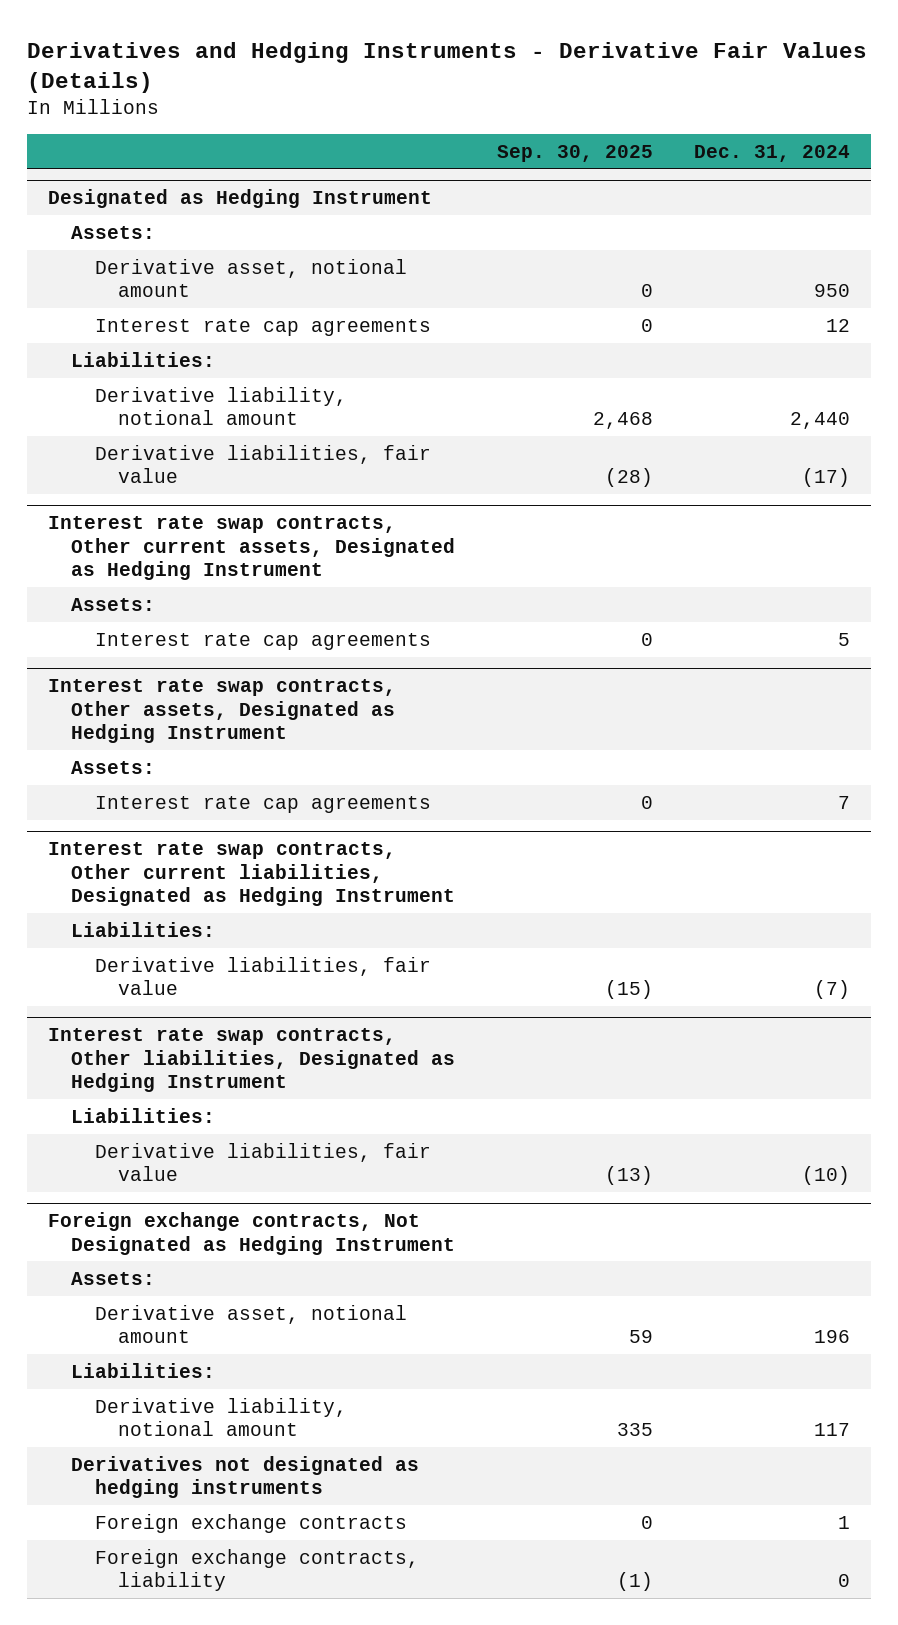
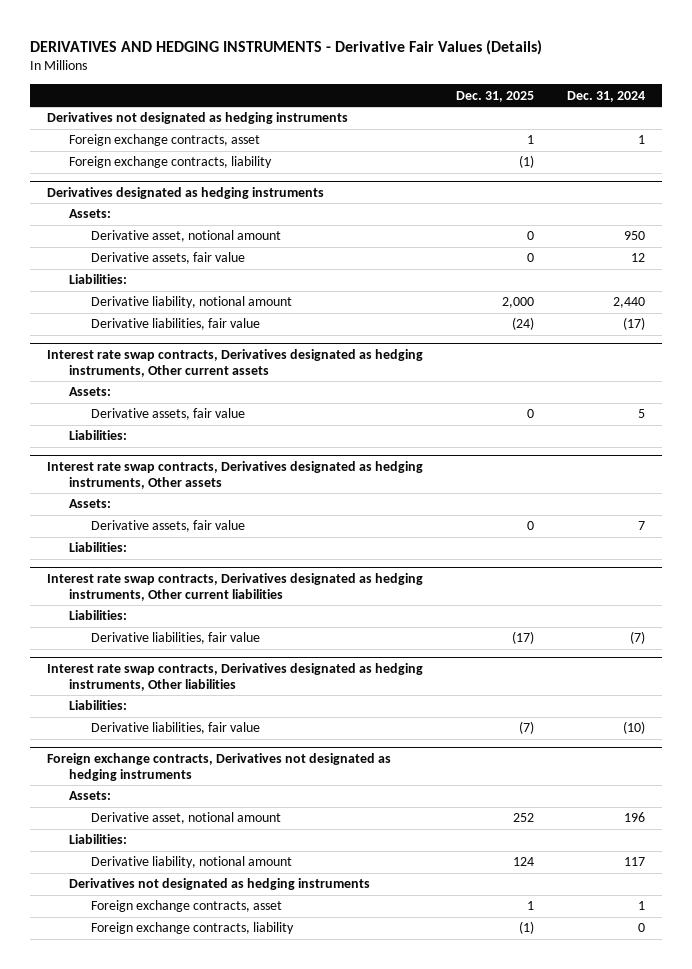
[27,41,868,94] Derivatives and Hedging Instruments - Derivative Fair Values (Details) -> [29,39,542,55] DERIVATIVES AND HEDGING INSTRUMENTS - Derivative Fair Values (Details)
[496,144,653,162] Sep. 30, 2025 -> none
none -> [455,90,534,102] Dec. 31, 2025
none -> [46,112,348,125] Derivatives not designated as hedging instruments
none -> [68,134,260,147] Foreign exchange contracts, asset
none -> [68,156,272,169] Foreign exchange contracts, liability
[48,189,433,209] Designated as Hedging Instrument -> [46,186,324,199] Derivatives designated as hedging instruments
[94,318,431,336] Interest rate cap agreements -> [91,252,246,265] Derivative assets, fair value
[48,516,456,580] Interest rate swap contracts, Other current assets, Designated as Hedging Instrument -> [46,348,423,377] Interest rate swap contracts, Derivatives designated as hedging instruments, Other current assets
[94,632,431,650] Interest rate cap agreements -> [91,408,246,421] Derivative assets, fair value
none -> [68,430,127,441] Liabilities:
[48,679,397,743] Interest rate swap contracts, Other assets, Designated as Hedging Instrument -> [46,460,423,489] Interest rate swap contracts, Derivatives designated as hedging instruments, Other assets
[48,842,456,906] Interest rate swap contracts, Other current liabilities, Designated as Hedging Instrument -> none
[94,795,431,813] Interest rate cap agreements -> [91,520,246,533] Derivative assets, fair value
none -> [46,572,423,601] Interest rate swap contracts, Derivatives designated as hedging instruments, Other current liabilities
none -> [68,610,127,621] Liabilities:
[48,1028,456,1092] Interest rate swap contracts, Other liabilities, Designated as Hedging Instrument -> [46,662,423,691] Interest rate swap contracts, Derivatives designated as hedging instruments, Other liabilities
[48,1212,456,1255] Foreign exchange contracts, Not Designated as Hedging Instrument -> [46,752,391,781] Foreign exchange contracts, Derivatives not designated as hedging instruments
[94,1513,407,1533] Foreign exchange contracts -> [91,900,283,913] Foreign exchange contracts, asset

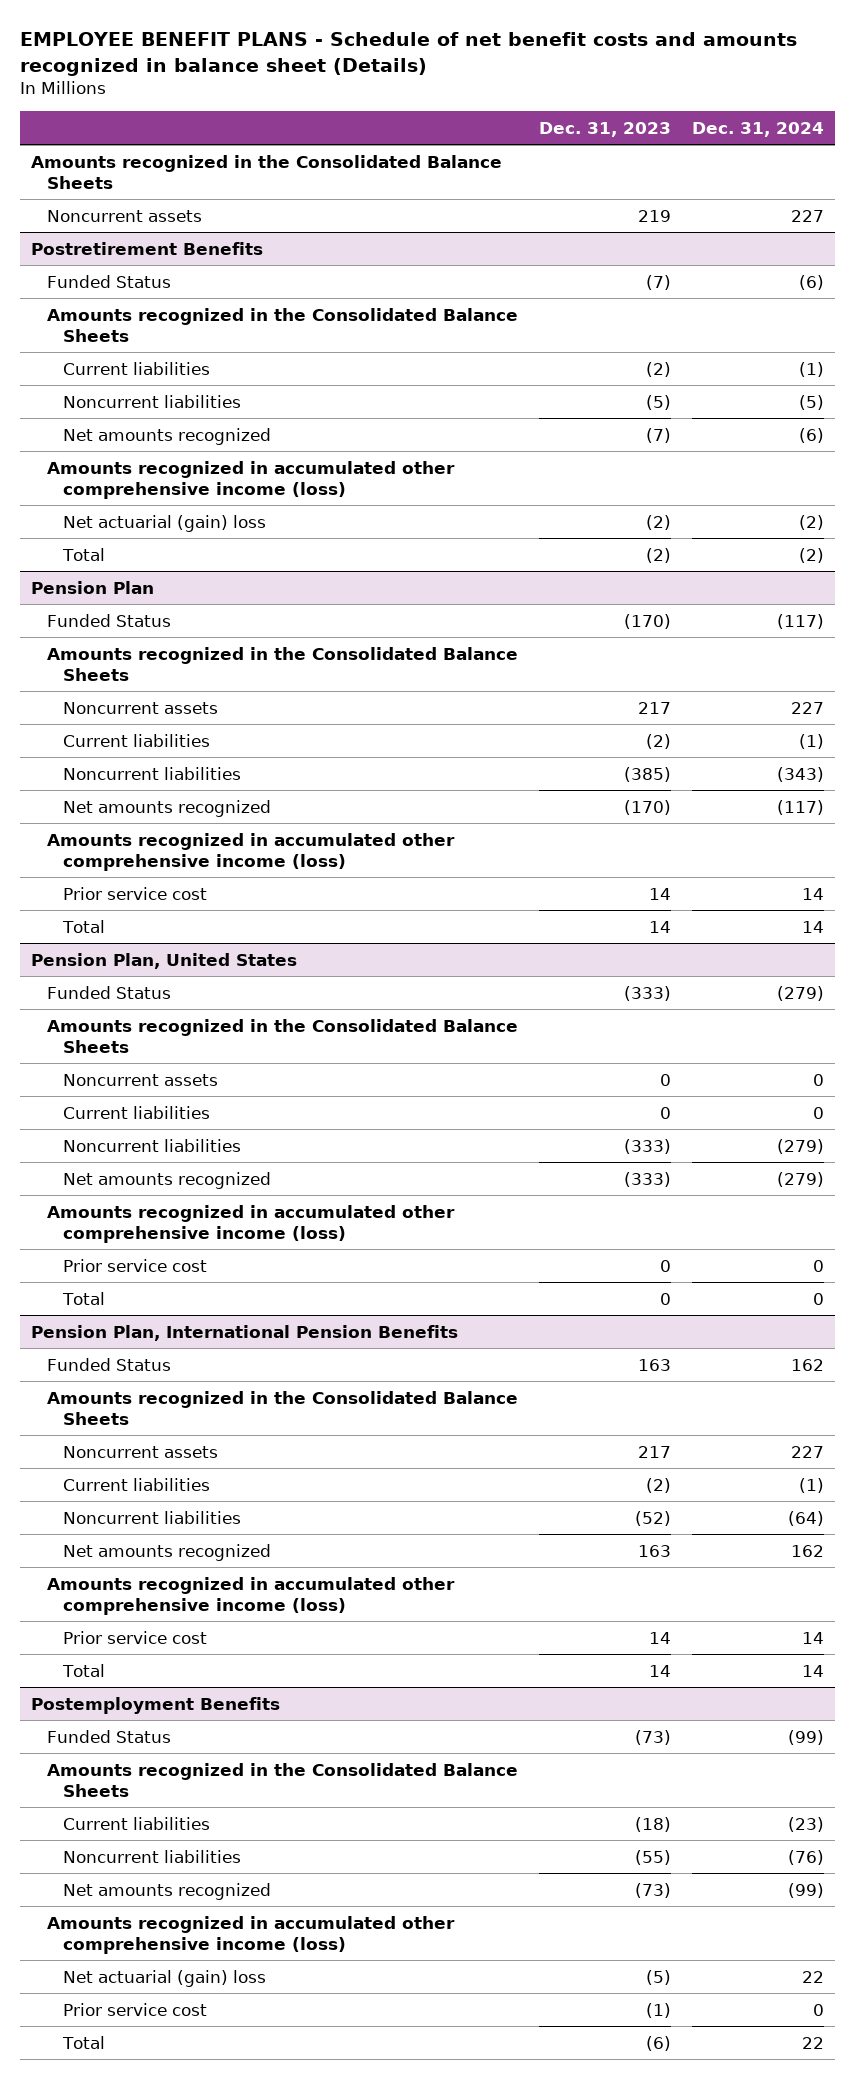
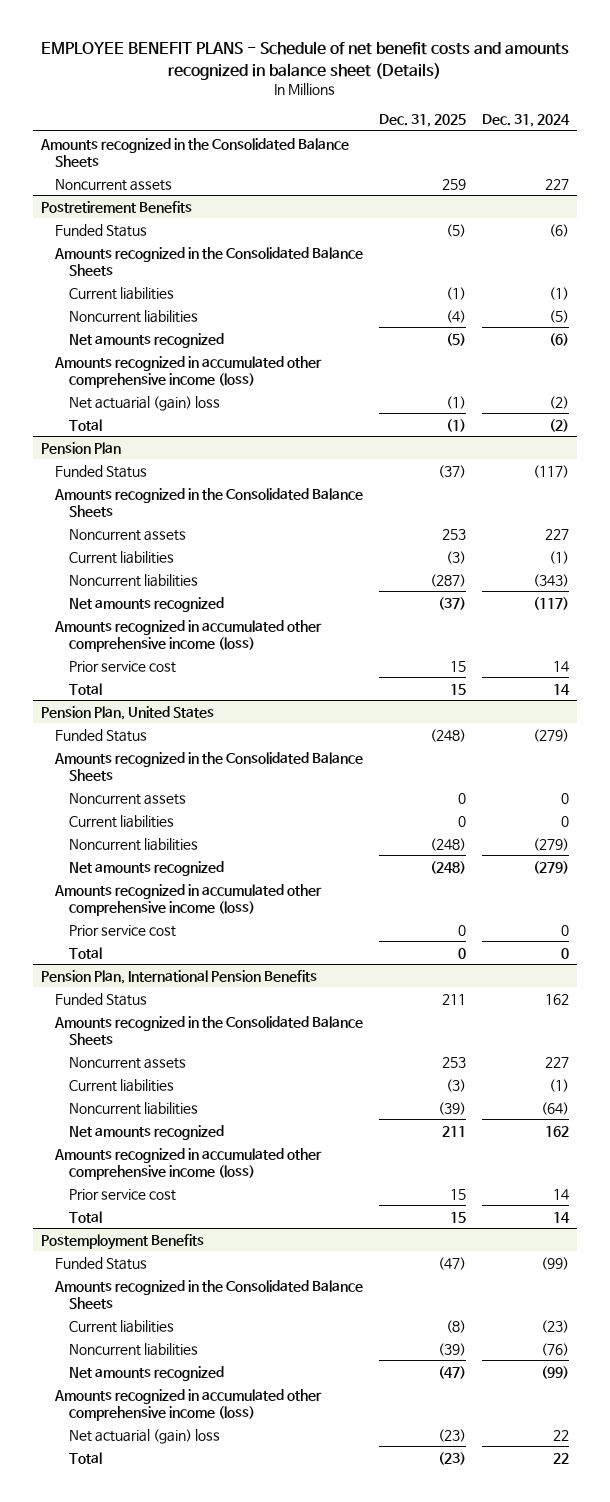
[538,121,671,137] Dec. 31, 2023 -> none
none -> [378,114,466,128] Dec. 31, 2025
[63,2002,208,2016] Prior service cost -> none

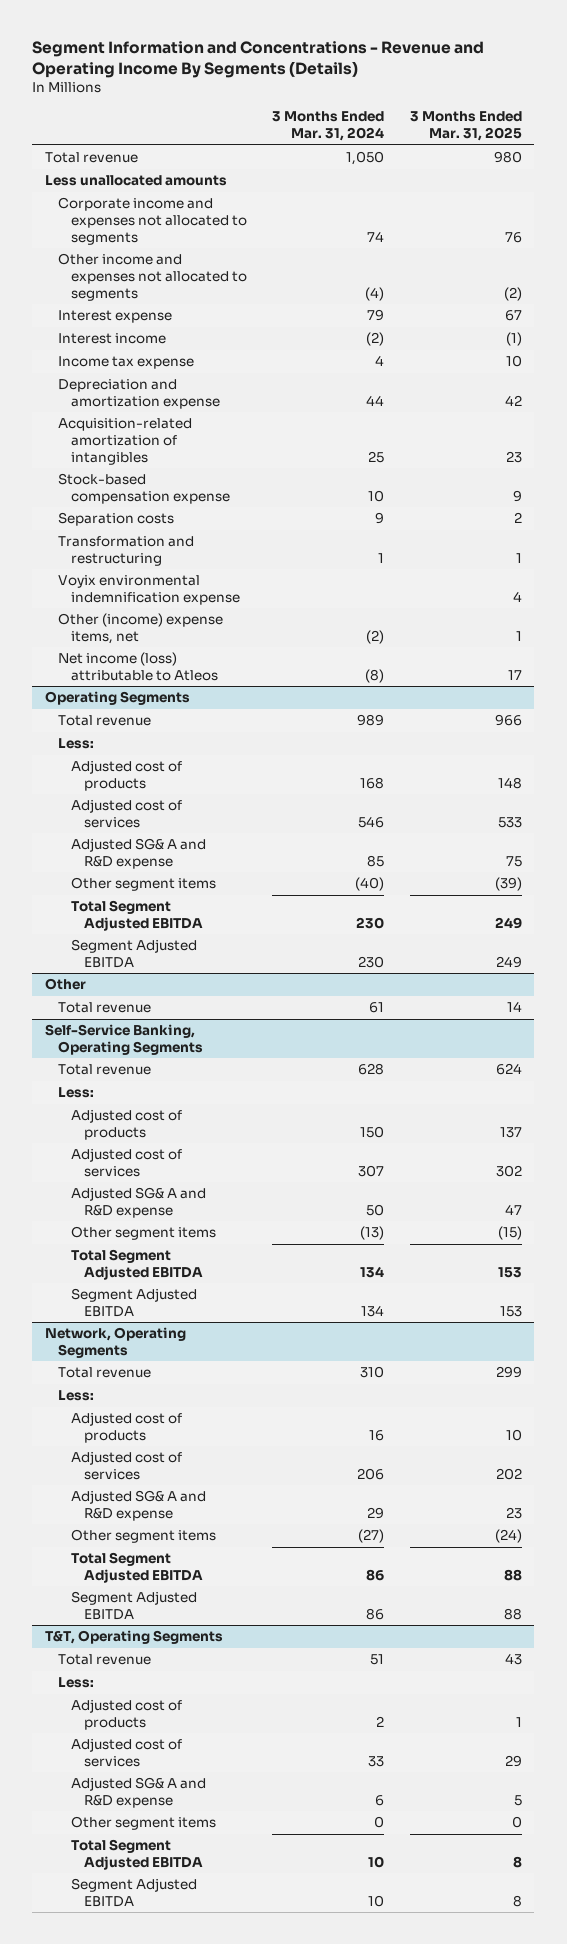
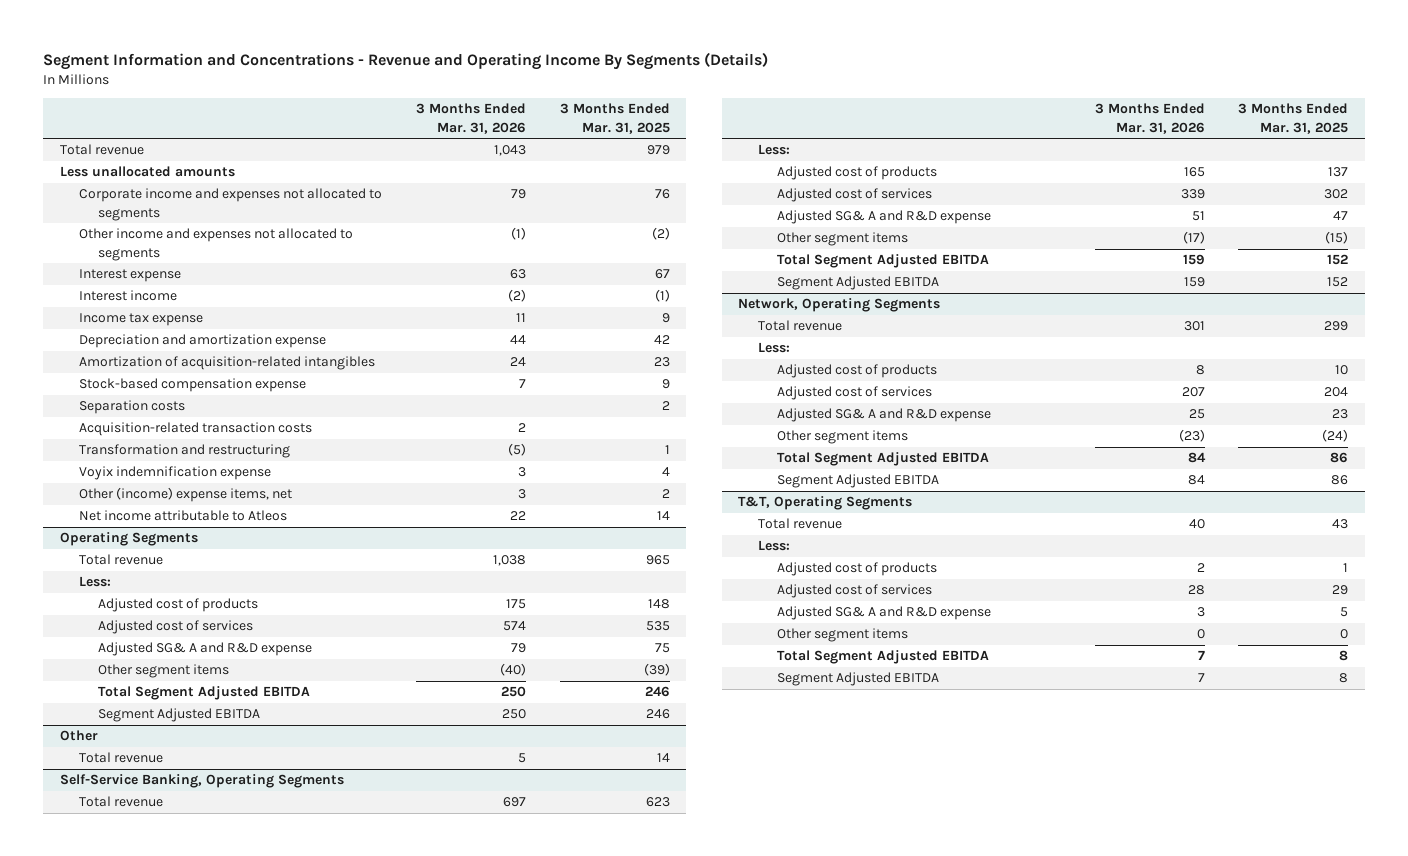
[272,111,385,141] 3 Months Ended Mar. 31, 2024 -> none
none -> [415,103,526,134] 3 Months Ended Mar. 31, 2026
[493,151,522,164] 980 -> [646,145,670,156] 979
[505,355,522,368] 10 -> [661,313,670,324] 9
[57,418,192,465] Acquisition-related amortization of intangibles -> [79,356,376,371] Amortization of acquisition-related intangibles
none -> [79,422,313,437] Acquisition-related transaction costs
[57,575,240,605] Voyix environmental indemnification expense -> [79,466,272,481] Voyix indemnification expense
[515,630,522,641] 1 -> [661,489,670,499] 2
[57,652,218,681] Net income (loss) attributable to Atleos -> [79,510,288,522] Net income attributable to Atleos
[507,669,522,680] 17 -> [656,511,670,521] 14
[494,714,522,727] 966 -> [645,555,670,566] 965
[497,816,522,828] 533 -> [645,621,670,632] 535
[494,916,522,929] 249 -> [644,686,670,698] 246
[495,955,522,968] 249 -> [645,709,670,720] 246
[495,1063,522,1076] 624 -> [645,797,670,808] 623
[497,1266,522,1278] 153 -> [1327,254,1349,266] 152
[499,1305,522,1317] 153 -> [1327,277,1349,288] 152
[495,1467,522,1480] 202 -> [1324,387,1349,398] 204
[503,1568,522,1581] 88 -> [1330,452,1349,464] 86
[503,1607,522,1620] 88 -> [1331,475,1349,486] 86

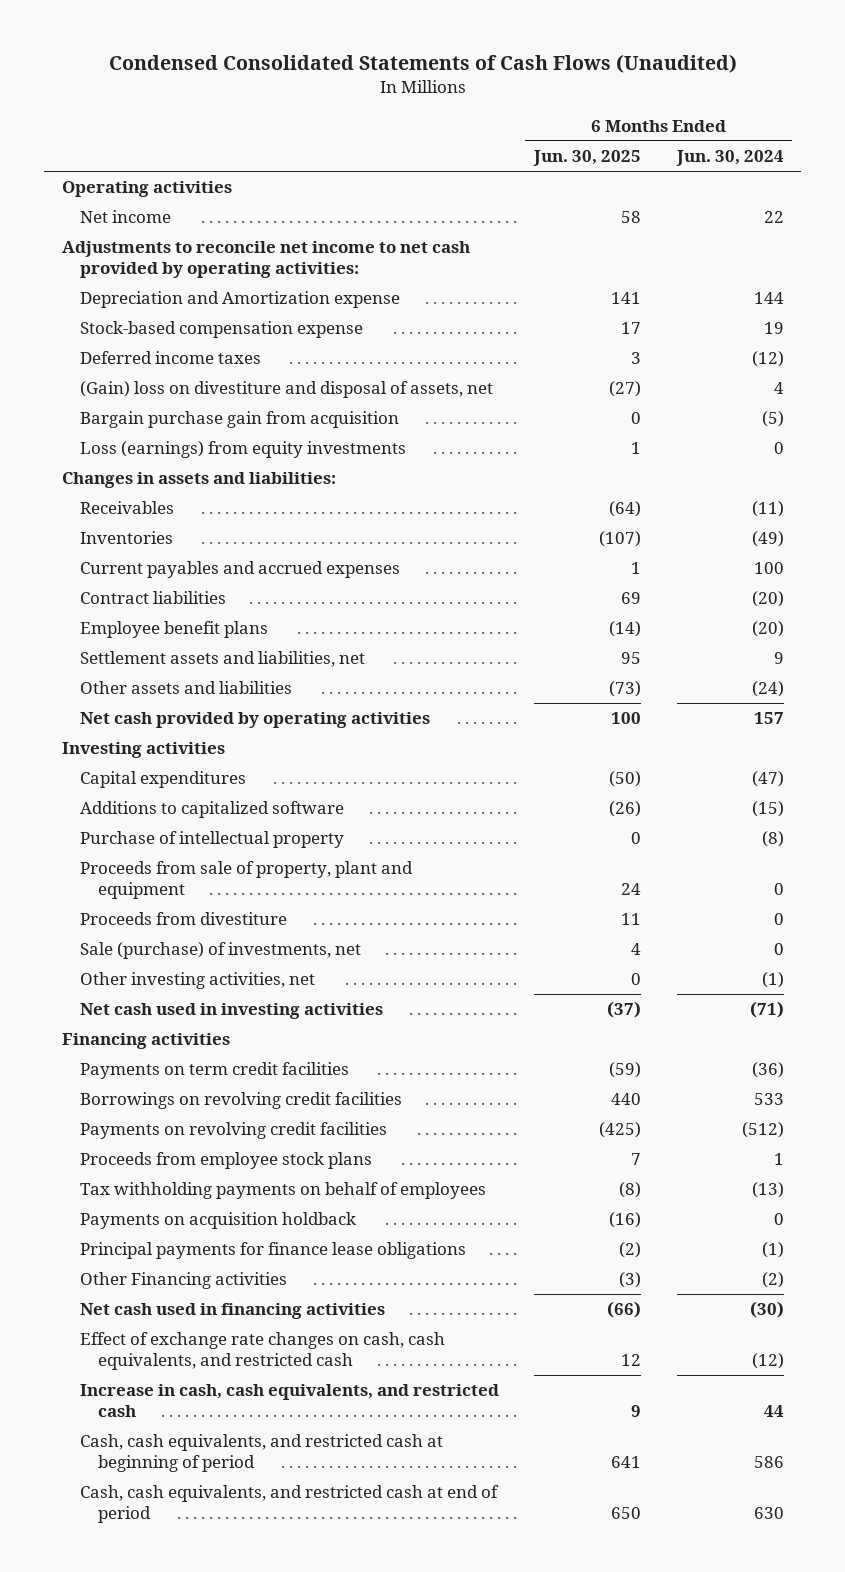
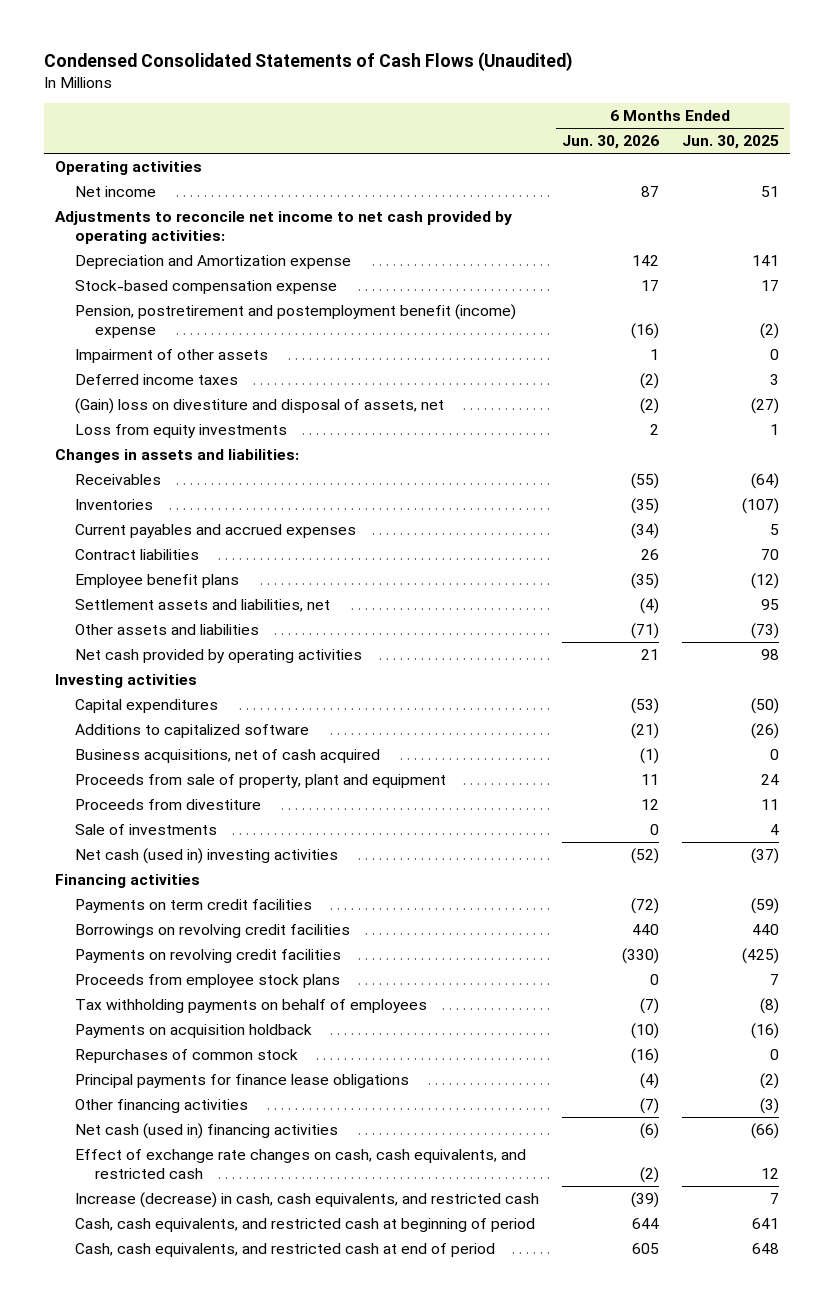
[675,150,784,167] Jun. 30, 2024 -> none
none -> [561,135,659,150] Jun. 30, 2026
[621,211,642,224] 58 -> [760,185,779,197] 51
none -> [74,303,516,339] Pension, postretirement and postemployment benefit (income) expense
none -> [74,348,268,363] Impairment of other assets
[79,411,399,429] Bargain purchase gain from acquisition -> none
[79,441,406,459] Loss (earnings) from equity investments -> [74,423,287,438] Loss from equity investments
[631,562,642,575] 1 -> [769,523,779,535] 5
[621,592,642,605] 69 -> [760,548,779,560] 70
[609,621,642,638] (14) -> [750,572,779,589] (12)
[611,712,642,725] 100 -> [760,648,779,660] 98
[79,831,344,849] Purchase of intellectual property -> none
none -> [74,748,380,763] Business acquisitions, net of cash acquired
[79,972,315,990] Other investing activities, net -> none
[79,942,361,960] Sale (purchase) of investments, net -> [74,823,217,835] Sale of investments
[79,1003,383,1020] Net cash used in investing activities -> [74,847,338,864] Net cash (used in) investing activities
none -> [74,1048,298,1063] Repurchases of common stock
[79,1272,287,1290] Other Financing activities -> [74,1098,248,1113] Other financing activities
[79,1303,385,1320] Net cash used in financing activities -> [74,1122,338,1139] Net cash (used in) financing activities
[79,1384,499,1418] Increase in cash, cash equivalents, and restricted cash -> [74,1191,539,1208] Increase (decrease) in cash, cash equivalents, and restricted cash
[631,1405,642,1418] 9 -> [769,1192,779,1204] 7
[611,1507,642,1520] 650 -> [751,1242,779,1254] 648

